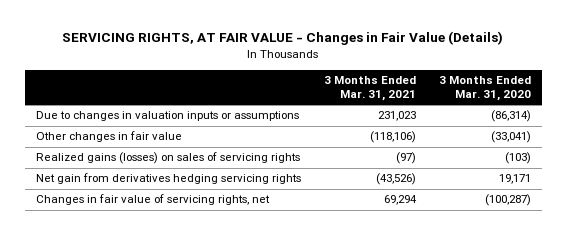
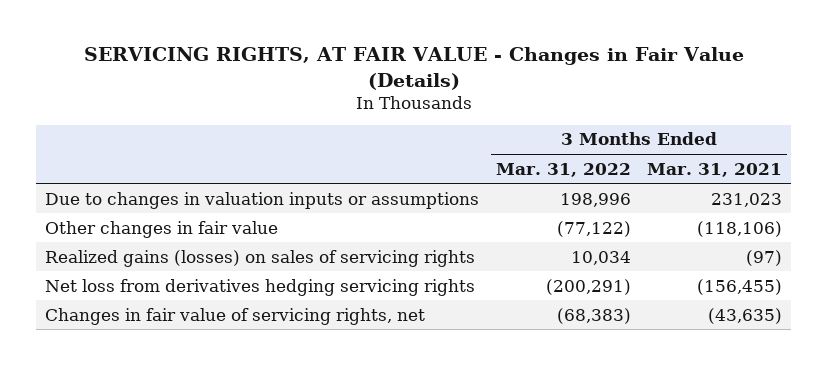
[438,76,531,102] 3 Months Ended Mar. 31, 2020 -> none
none -> [495,162,631,177] Mar. 31, 2022
[35,173,301,185] Net gain from derivatives hedging servicing rights -> [44,278,475,296] Net loss from derivatives hedging servicing rights
[375,173,416,186] (43,526) -> [697,278,783,295] (156,455)
[383,195,417,206] 69,294 -> [708,307,783,324] (43,635)

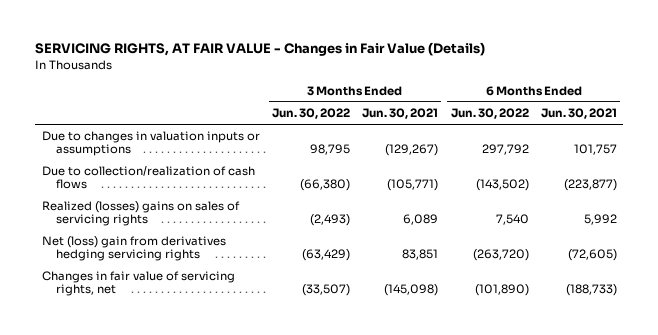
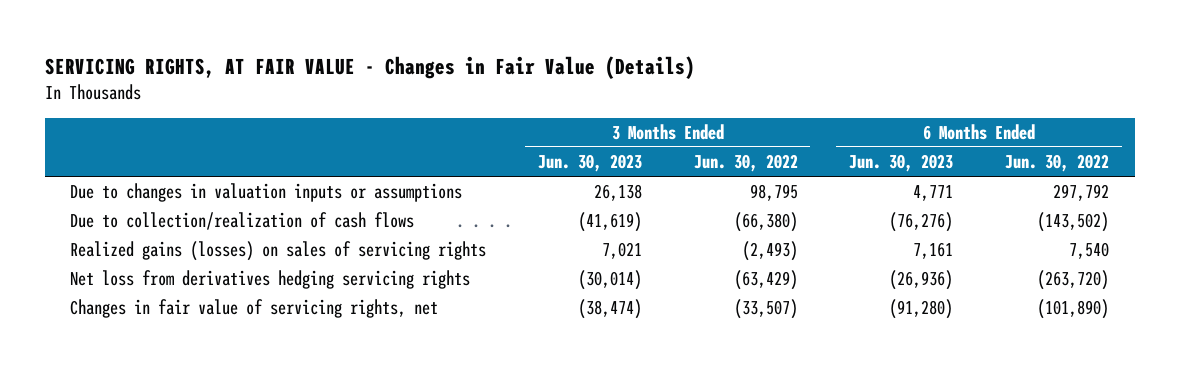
[362,108,439,120] Jun. 30, 2021 -> none
[540,108,617,120] Jun. 30, 2021 -> none
none -> [537,153,642,172] Jun. 30, 2023
none -> [849,153,954,172] Jun. 30, 2023
[41,201,240,227] Realized (losses) gains on sales of servicing rights -> [70,241,487,262] Realized gains (losses) on sales of servicing rights
[41,236,226,262] Net (loss) gain from derivatives hedging servicing rights -> [70,270,471,290] Net loss from derivatives hedging servicing rights

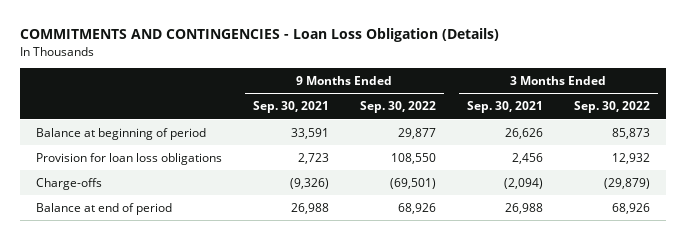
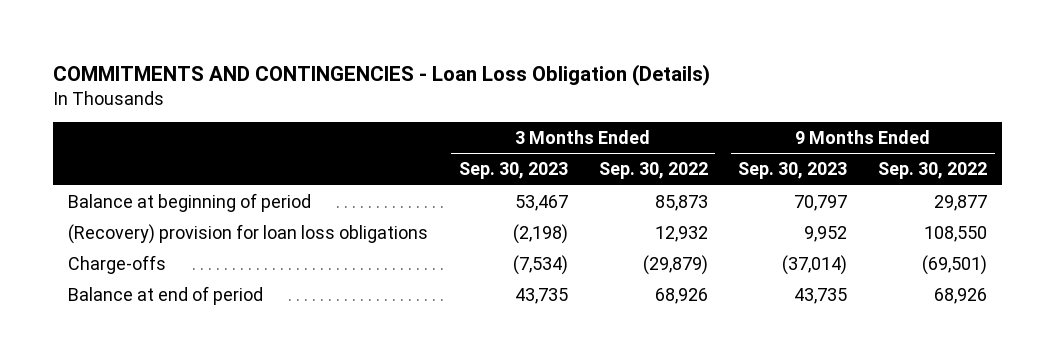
[252,101,329,114] Sep. 30, 2021 -> none
[466,101,543,114] Sep. 30, 2021 -> none
none -> [458,162,568,180] Sep. 30, 2023
none -> [738,162,848,180] Sep. 30, 2023
[35,153,222,166] Provision for loan loss obligations -> [68,223,429,244] (Recovery) provision for loan loss obligations

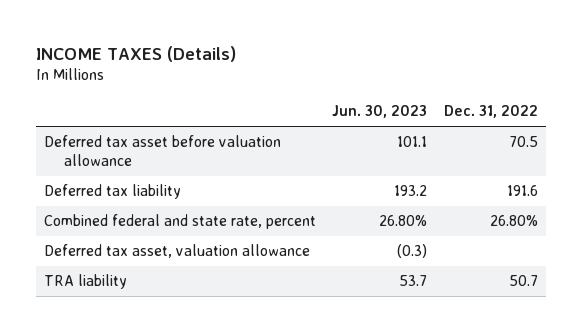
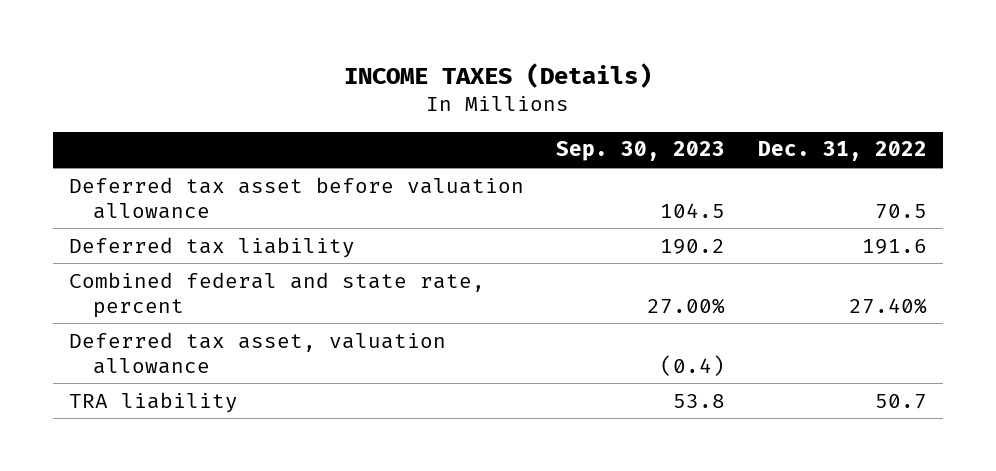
[332,105,428,119] Jun. 30, 2023 -> none
none -> [556,141,726,162] Sep. 30, 2023
[489,215,538,227] 26.80% -> [848,297,927,314] 27.40%

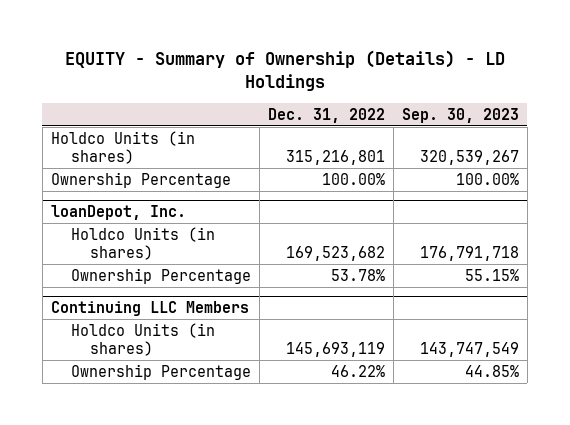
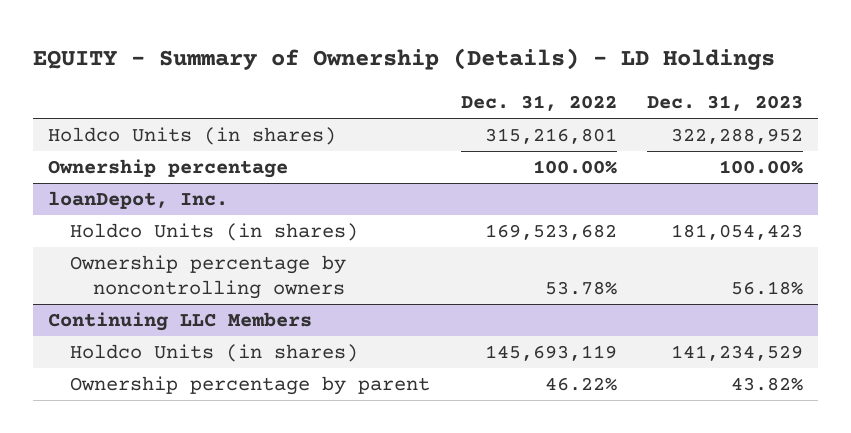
[401,107,519,123] Sep. 30, 2023 -> none
none -> [646,95,803,112] Dec. 31, 2023
[50,171,231,188] Ownership Percentage -> [48,159,289,179] Ownership percentage
[70,267,251,284] Ownership Percentage -> [70,255,347,300] Ownership percentage by noncontrolling owners
[70,363,251,380] Ownership Percentage -> [70,376,431,396] Ownership percentage by parent

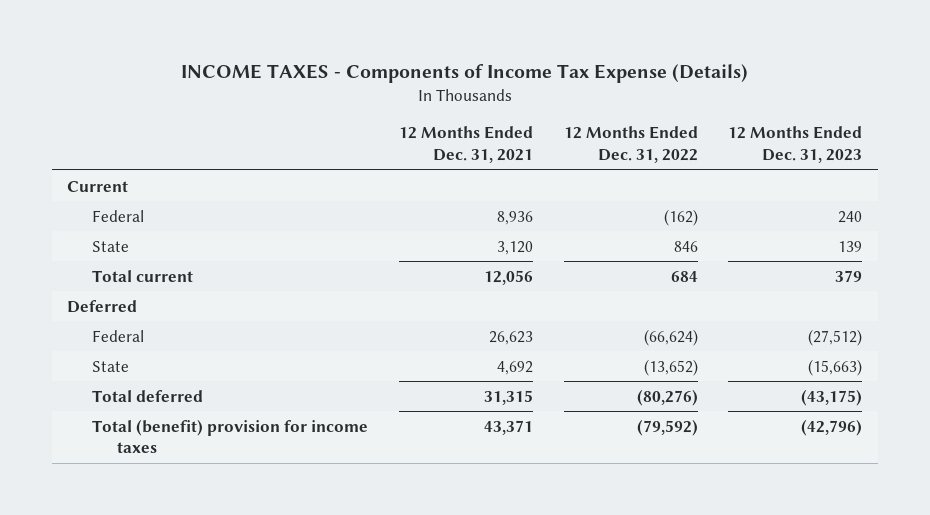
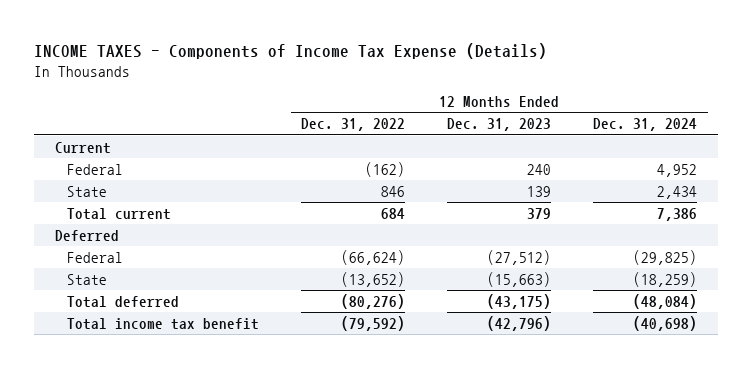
[398,126,533,164] 12 Months Ended Dec. 31, 2021 -> none
none -> [593,118,698,132] Dec. 31, 2024
[92,418,369,454] Total (benefit) provision for income taxes -> [66,317,259,330] Total income tax benefit

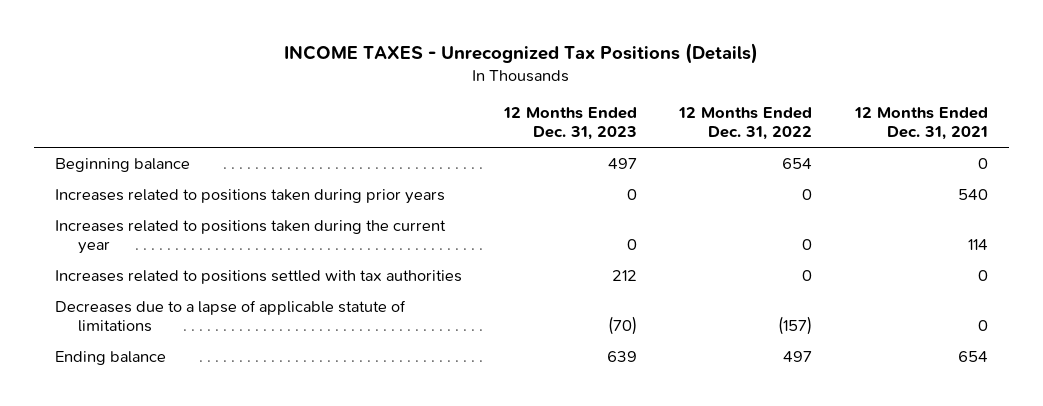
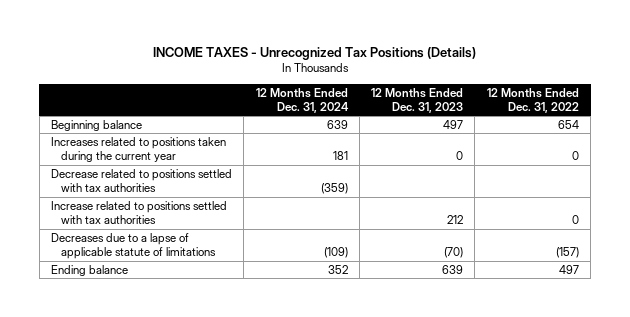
[853,107,988,141] 12 Months Ended Dec. 31, 2021 -> none
none -> [255,87,349,113] 12 Months Ended Dec. 31, 2024
[55,188,446,204] Increases related to positions taken during prior years -> none
none -> [51,168,233,192] Decrease related to positions settled with tax authorities
[55,269,463,284] Increases related to positions settled with tax authorities -> [51,200,228,224] Increase related to positions settled with tax authorities

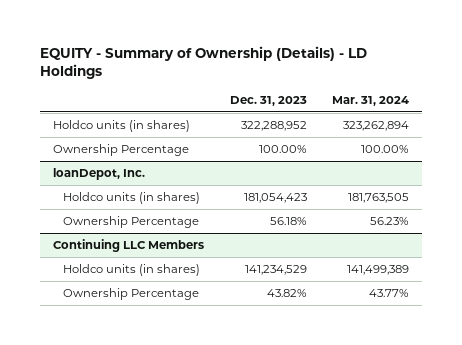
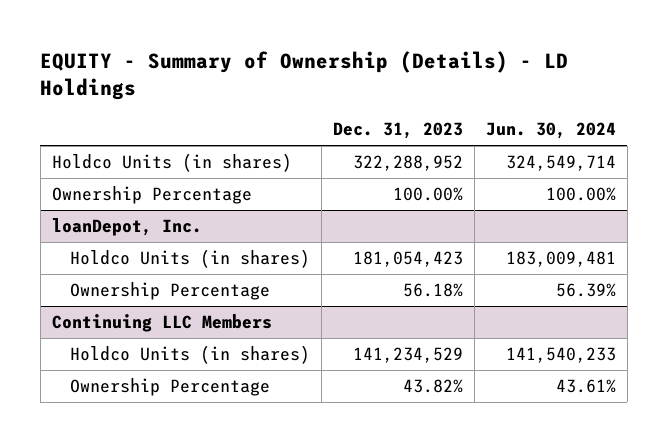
[332,95,410,106] Mar. 31, 2024 -> none
none -> [485,122,616,140] Jun. 30, 2024
[52,119,190,132] Holdco units (in shares) -> [51,153,292,173] Holdco Units (in shares)
[63,191,201,204] Holdco units (in shares) -> [70,249,311,269] Holdco Units (in shares)
[63,263,201,276] Holdco units (in shares) -> [70,345,311,365] Holdco Units (in shares)

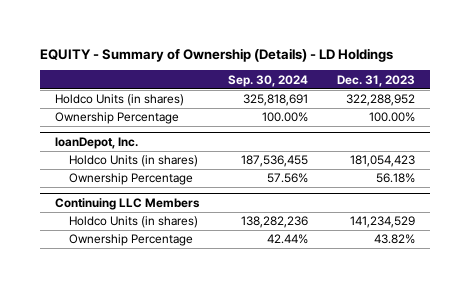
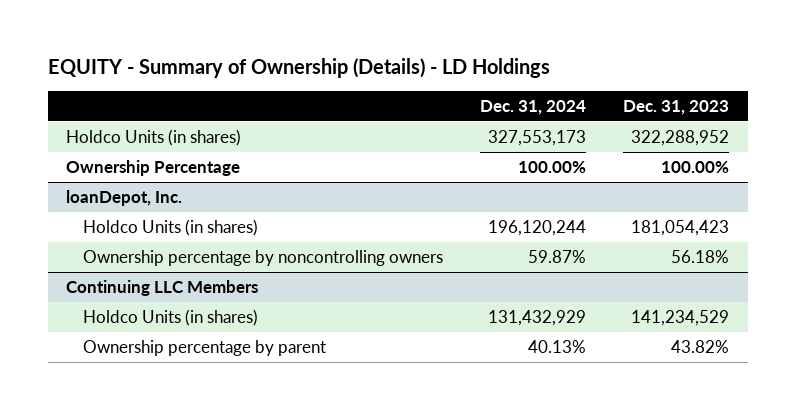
[228,74,309,87] Sep. 30, 2024 -> none
none -> [480,100,587,116] Dec. 31, 2024
[68,173,193,186] Ownership Percentage -> [83,250,444,267] Ownership percentage by noncontrolling owners
[68,234,193,247] Ownership Percentage -> [83,340,327,357] Ownership percentage by parent

